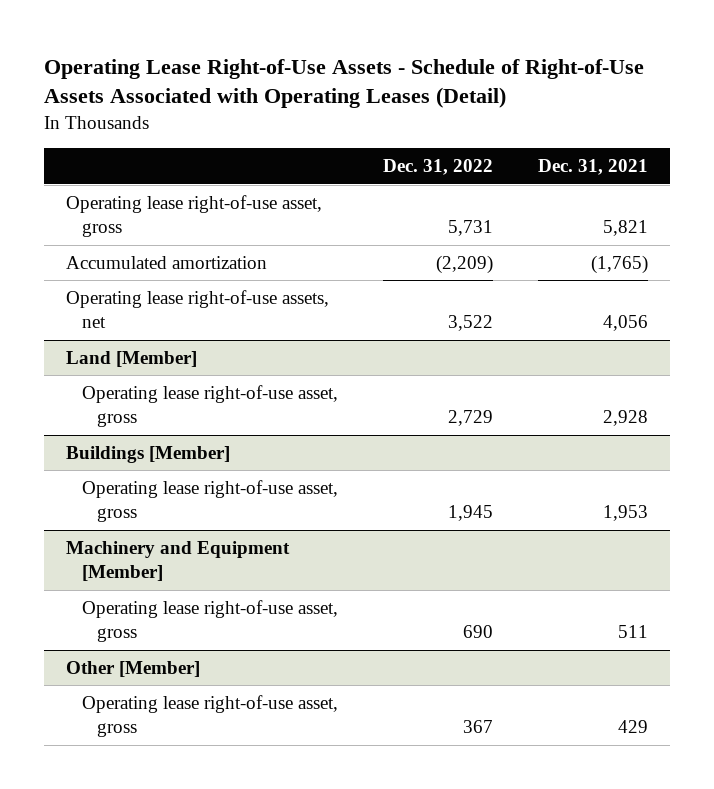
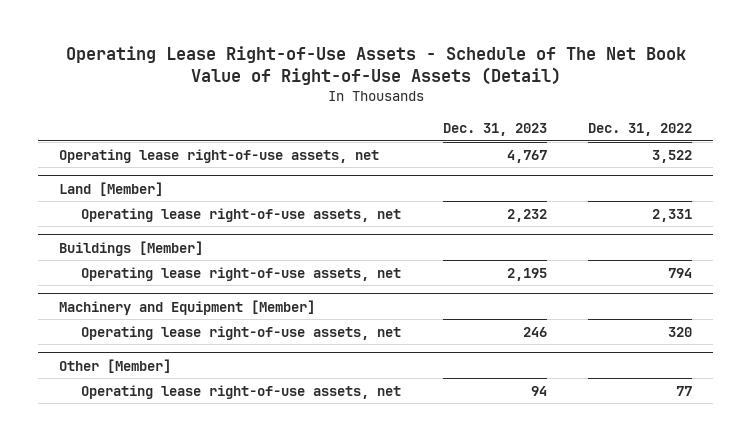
[43,58,644,109] Operating Lease Right-of-Use Assets - Schedule of Right-of-Use Assets Associated with Operating Leases (Detail) -> [65,46,686,86] Operating Lease Right-of-Use Assets - Schedule of The Net Book Value of Right-of-Use Assets (Detail)
[537,159,648,176] Dec. 31, 2021 -> none
none -> [442,123,547,137] Dec. 31, 2023
[66,194,323,238] Operating lease right-of-use asset, gross -> none
[66,255,268,269] Accumulated amortization -> none
[81,384,338,428] Operating lease right-of-use asset, gross -> [80,207,401,222] Operating lease right-of-use assets, net
[447,410,493,427] 2,729 -> [652,208,693,222] 2,331
[81,479,338,523] Operating lease right-of-use asset, gross -> [80,266,401,281] Operating lease right-of-use assets, net
[447,505,493,522] 1,945 -> [668,267,693,278] 794
[81,599,338,643] Operating lease right-of-use asset, gross -> [80,325,401,340] Operating lease right-of-use assets, net
[462,625,493,639] 690 -> [668,326,693,337] 320
[81,694,338,738] Operating lease right-of-use asset, gross -> [80,384,401,399] Operating lease right-of-use assets, net
[462,720,493,734] 367 -> [676,385,693,396] 77

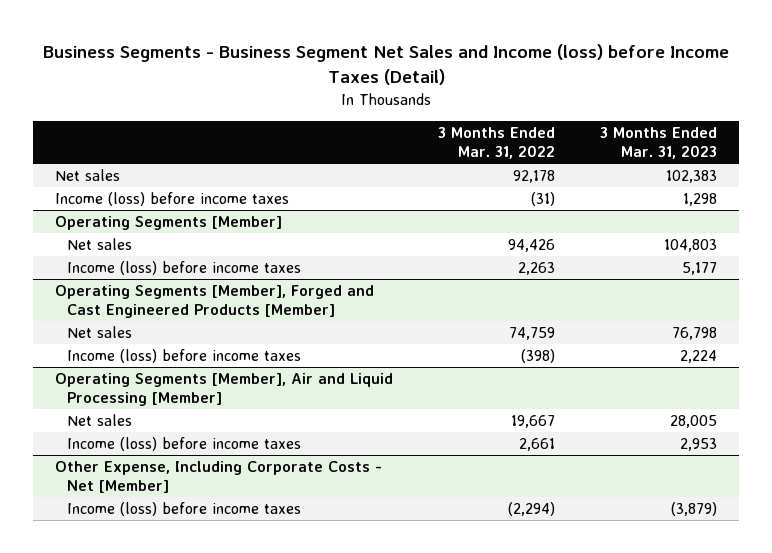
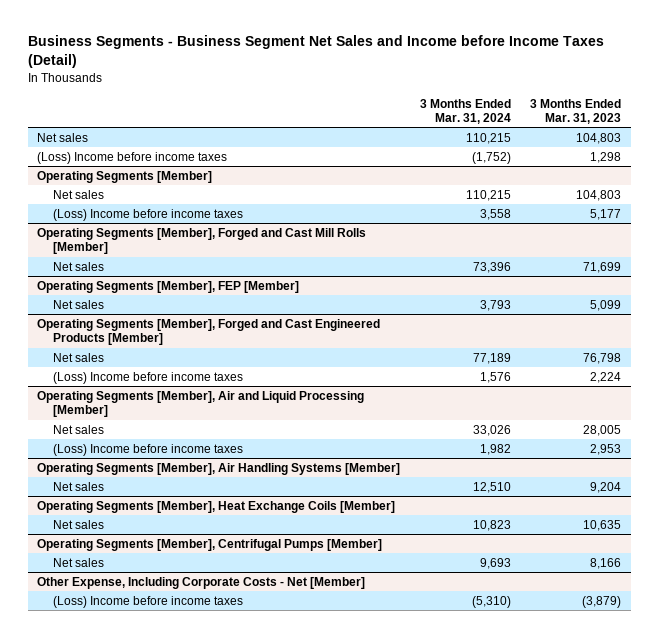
[43,44,730,86] Business Segments - Business Segment Net Sales and Income (loss) before Income Taxes (Detail) -> [27,35,604,69] Business Segments - Business Segment Net Sales and Income before Income Taxes (Detail)
[438,127,556,160] 3 Months Ended Mar. 31, 2022 -> none
none -> [419,98,511,125] 3 Months Ended Mar. 31, 2024
[665,170,717,184] 102,383 -> [575,132,621,144] 104,803
[55,192,290,207] Income (loss) before income taxes -> [37,151,228,164] (Loss) Income before income taxes
[66,261,301,276] Income (loss) before income taxes -> [52,208,243,221] (Loss) Income before income taxes
none -> [37,227,367,255] Operating Segments [Member], Forged and Cast Mill Rolls [Member]
none -> [52,261,104,271] Net sales
none -> [37,280,300,293] Operating Segments [Member], FEP [Member]
none -> [52,299,104,309] Net sales
[66,349,301,364] Income (loss) before income taxes -> [52,371,243,384] (Loss) Income before income taxes
[66,437,301,452] Income (loss) before income taxes -> [52,443,243,456] (Loss) Income before income taxes
none -> [37,462,401,475] Operating Segments [Member], Air Handling Systems [Member]
none -> [52,481,104,491] Net sales
none -> [37,500,396,513] Operating Segments [Member], Heat Exchange Coils [Member]
none -> [52,519,104,529] Net sales
none -> [37,538,383,551] Operating Segments [Member], Centrifugal Pumps [Member]
none -> [52,557,104,567] Net sales
[66,502,301,517] Income (loss) before income taxes -> [52,595,243,608] (Loss) Income before income taxes

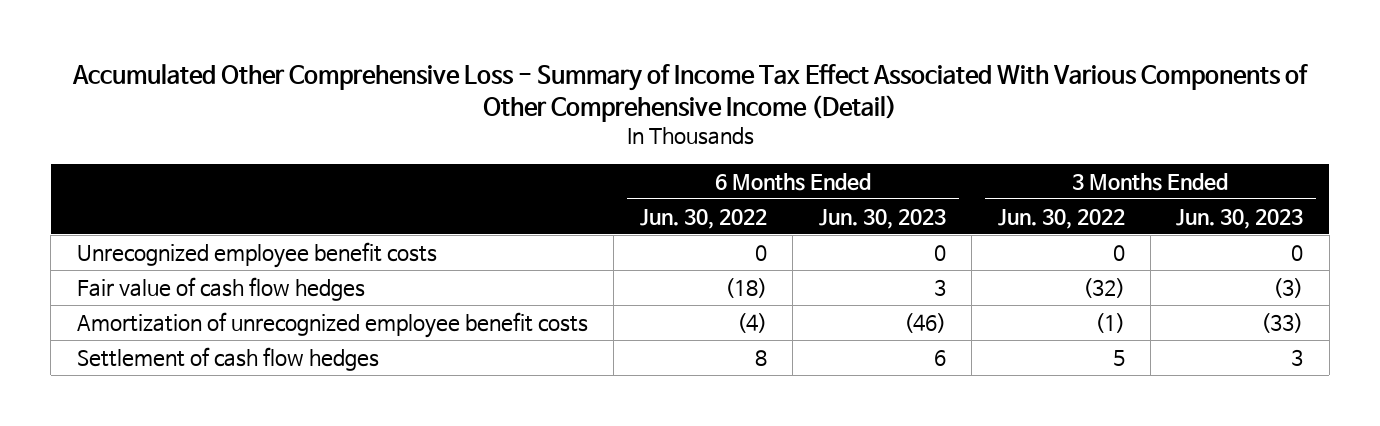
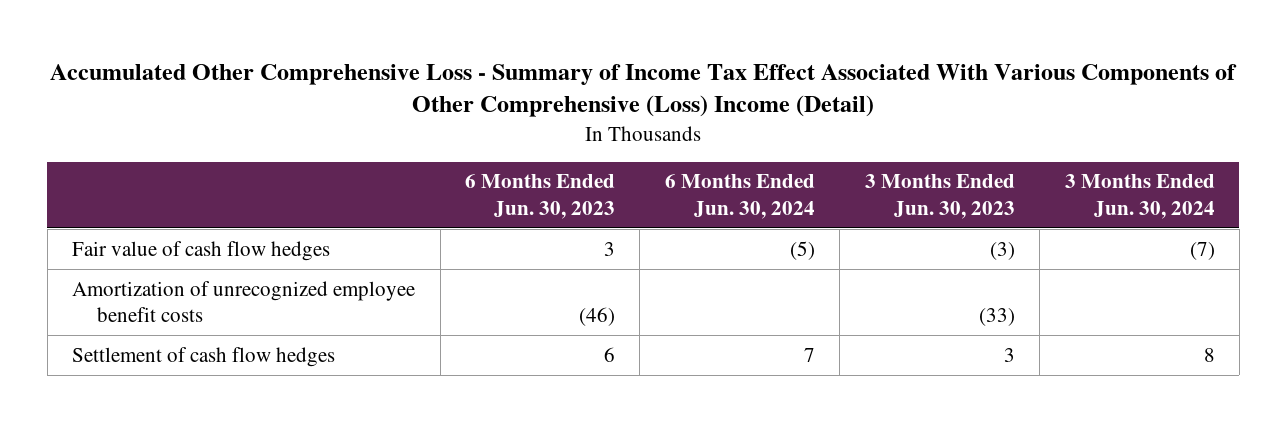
[72,64,1309,123] Accumulated Other Comprehensive Loss - Summary of Income Tax Effect Associated With Various Components of Other Comprehensive Income (Detail) -> [50,63,1238,118] Accumulated Other Comprehensive Loss - Summary of Income Tax Effect Associated With Various Components of Other Comprehensive (Loss) Income (Detail)
[639,208,767,229] Jun. 30, 2022 -> none
[997,208,1125,229] Jun. 30, 2022 -> none
none -> [664,174,815,219] 6 Months Ended Jun. 30, 2024
none -> [1064,174,1215,219] 3 Months Ended Jun. 30, 2024
[76,241,437,268] Unrecognized employee benefit costs -> none

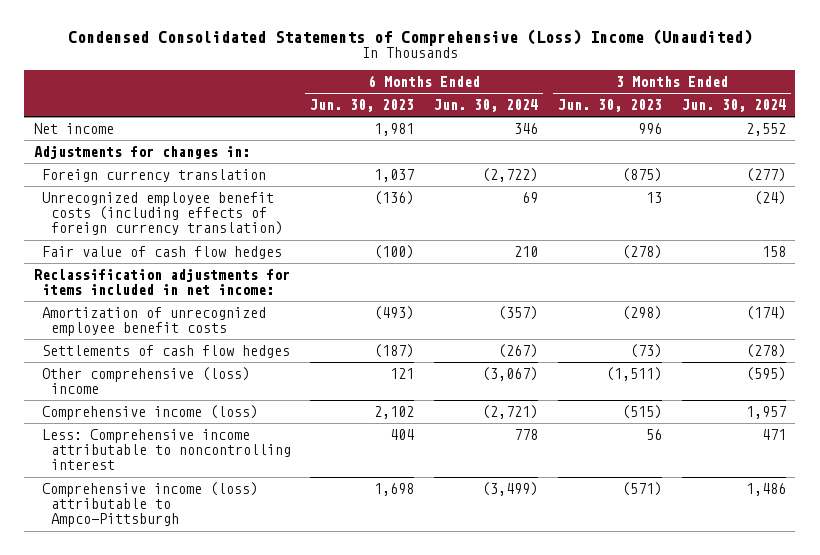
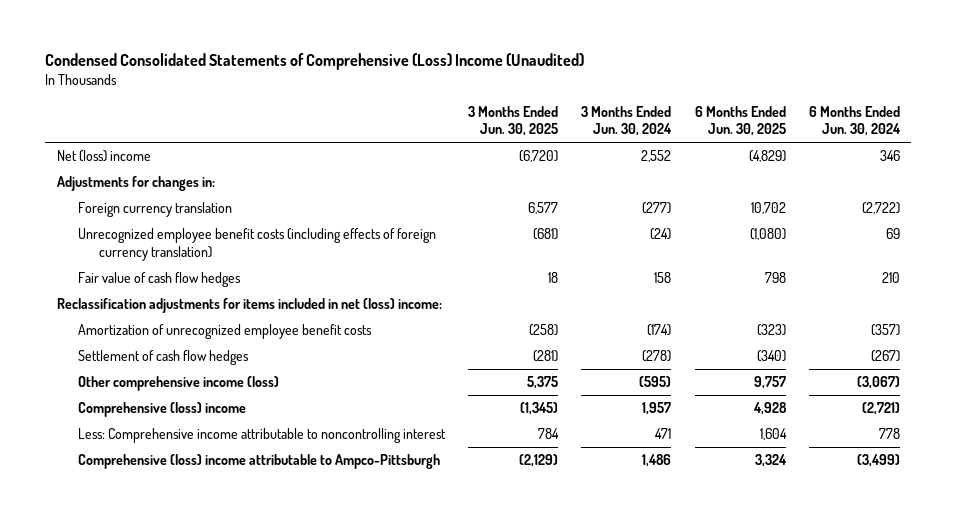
[310,99,415,113] Jun. 30, 2023 -> none
[557,99,662,113] Jun. 30, 2023 -> none
none -> [468,105,559,137] 3 Months Ended Jun. 30, 2025
none -> [694,105,786,137] 6 Months Ended Jun. 30, 2025
[34,122,115,134] Net income -> [56,149,151,162] Net (loss) income
[34,268,291,296] Reclassification adjustments for items included in net income: -> [56,297,442,313] Reclassification adjustments for items included in net (loss) income:
[42,344,291,358] Settlements of cash flow hedges -> [77,349,249,365] Settlement of cash flow hedges
[42,366,251,395] Other comprehensive (loss) income -> [77,375,279,391] Other comprehensive income (loss)
[42,404,259,420] Comprehensive income (loss) -> [77,401,246,417] Comprehensive (loss) income
[42,481,259,528] Comprehensive income (loss) attributable to Ampco-Pittsburgh -> [77,453,440,469] Comprehensive (loss) income attributable to Ampco-Pittsburgh

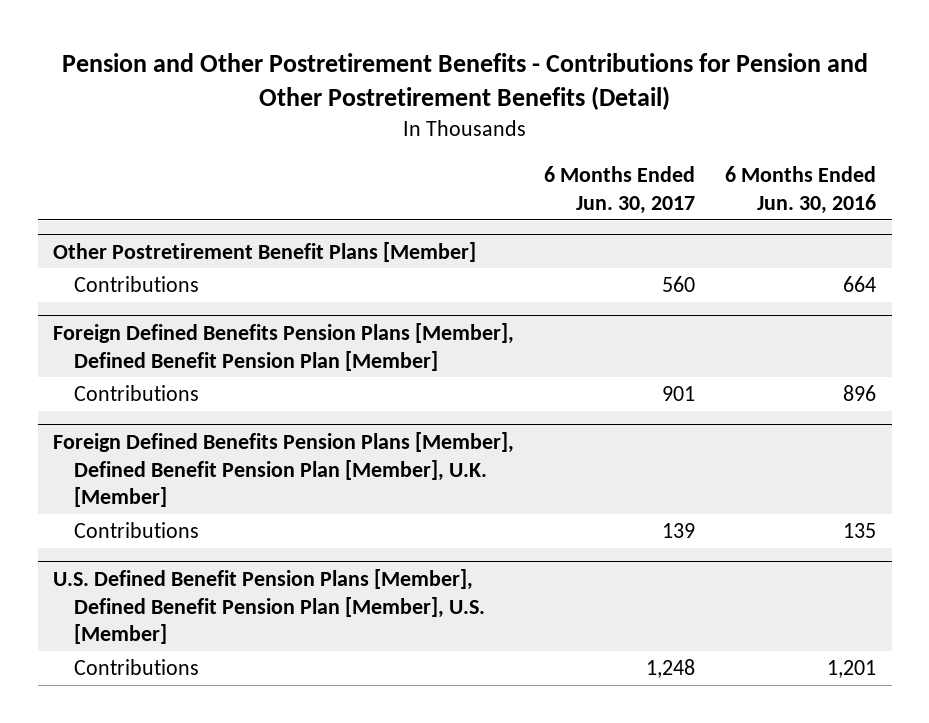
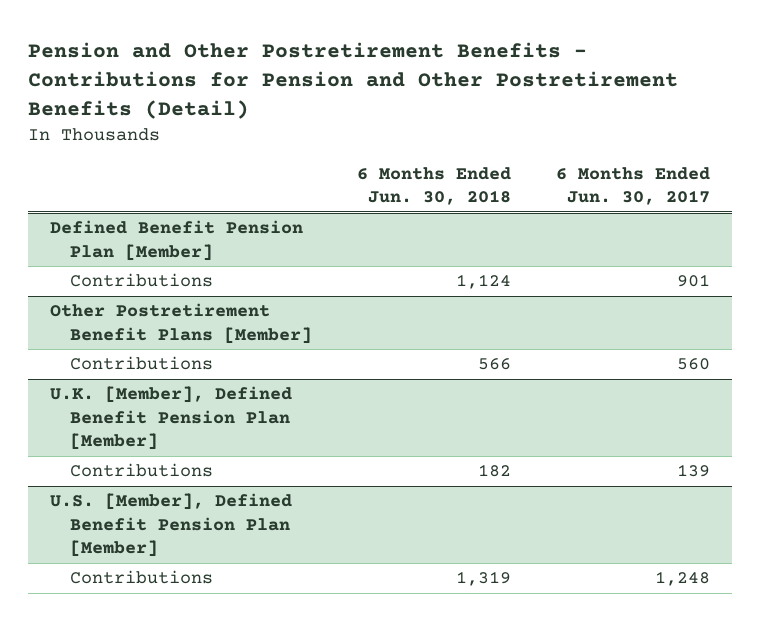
[725,166,877,215] 6 Months Ended Jun. 30, 2016 -> none
none -> [357,166,512,206] 6 Months Ended Jun. 30, 2018
none -> [50,220,304,261] Defined Benefit Pension Plan [Member]
none -> [70,273,214,288] Contributions
[52,322,514,371] Foreign Defined Benefits Pension Plans [Member], Defined Benefit Pension Plan [Member] -> none
[74,384,200,401] Contributions -> none
[52,431,514,508] Foreign Defined Benefits Pension Plans [Member], Defined Benefit Pension Plan [Member], U.K. [Member] -> [50,386,293,450] U.K. [Member], Defined Benefit Pension Plan [Member]
[52,568,486,645] U.S. Defined Benefit Pension Plans [Member], Defined Benefit Pension Plan [Member], U.S. [Member] -> [50,493,293,557] U.S. [Member], Defined Benefit Pension Plan [Member]

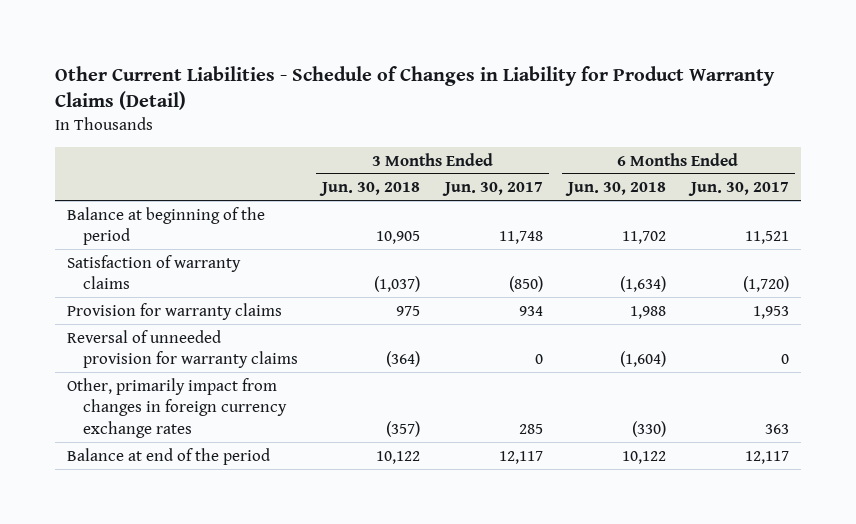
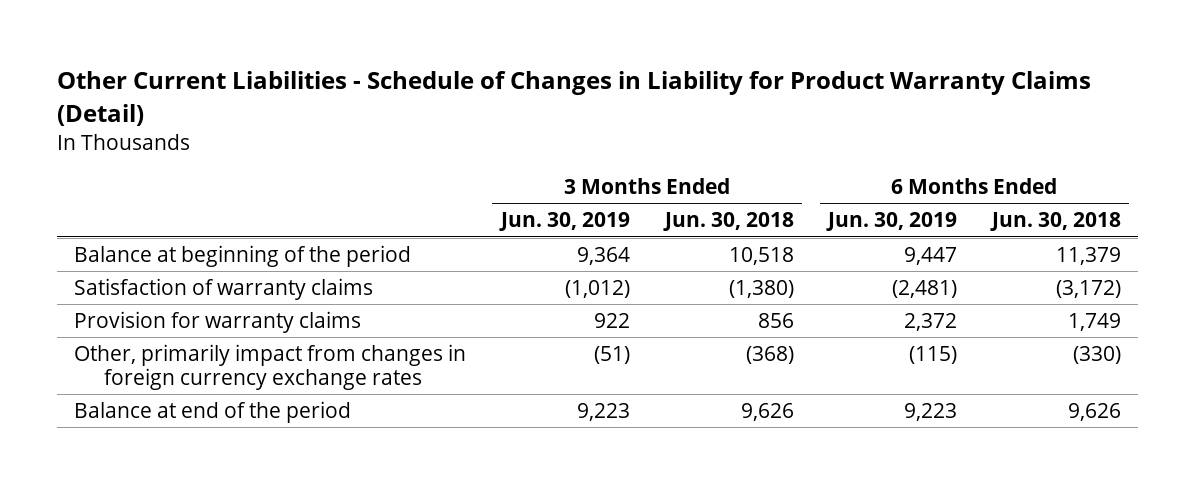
[442,182,544,197] Jun. 30, 2017 -> none
[687,182,789,197] Jun. 30, 2017 -> none
none -> [498,212,630,232] Jun. 30, 2019
none -> [826,212,958,232] Jun. 30, 2019
[66,329,298,369] Reversal of unneeded provision for warranty claims -> none
[376,231,421,245] 10,905 -> [728,246,794,265] 10,518
[621,231,666,245] 11,702 -> [1055,246,1121,265] 11,379
[374,276,421,293] (1,037) -> [728,279,794,298] (1,380)
[619,276,666,293] (1,634) -> [1055,279,1121,298] (3,172)
[396,305,421,316] 975 -> [757,312,794,328] 856
[629,305,666,319] 1,988 -> [1067,312,1121,331] 1,749
[386,420,421,437] (357) -> [745,345,794,364] (368)
[376,450,421,464] 10,122 -> [740,402,794,421] 9,626
[621,450,666,464] 10,122 -> [1067,402,1121,421] 9,626

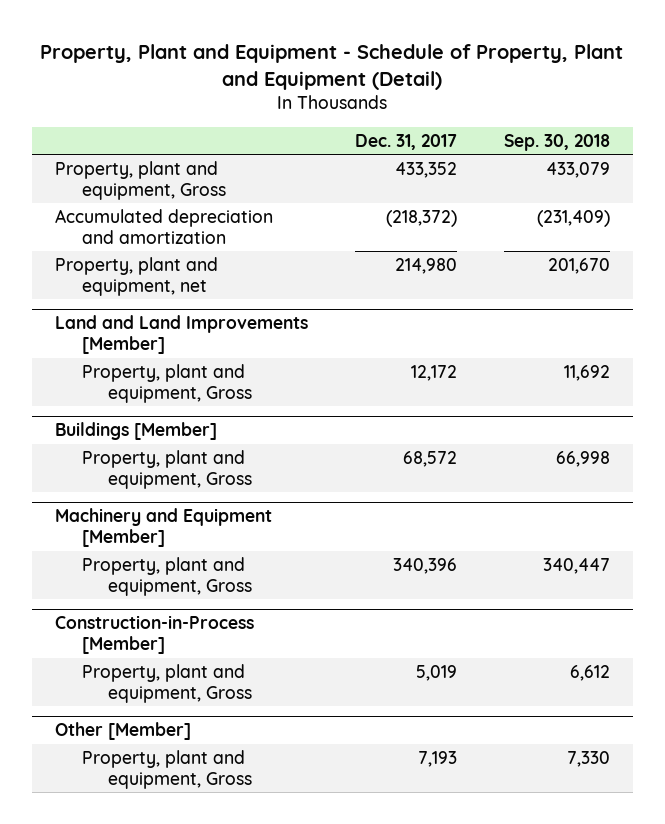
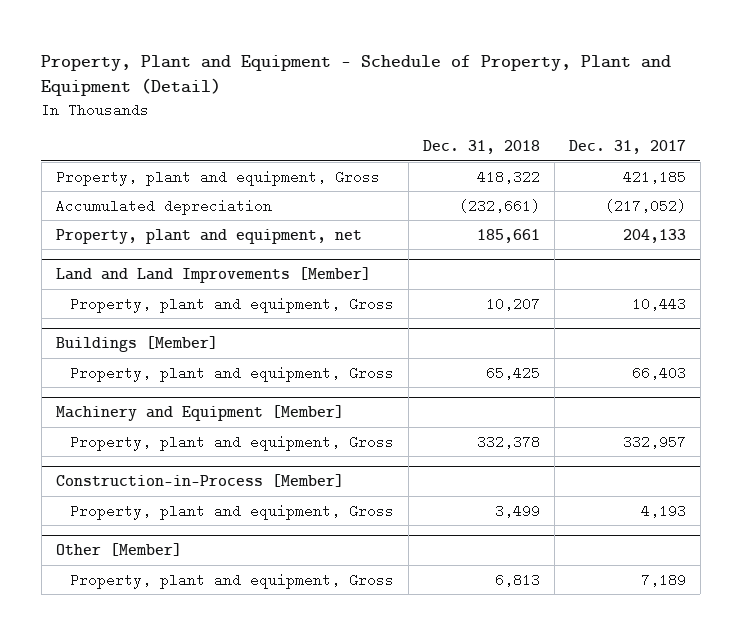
[503,133,610,151] Sep. 30, 2018 -> none
none -> [422,139,540,154] Dec. 31, 2018
[394,161,457,178] 433,352 -> [622,169,686,184] 421,185
[55,208,274,244] Accumulated depreciation and amortization -> [55,198,272,215] Accumulated depreciation
[385,209,457,227] (218,372) -> [604,198,686,213] (217,052)
[394,257,457,274] 214,980 -> [622,228,686,243] 204,133
[410,364,457,381] 12,172 -> [631,296,686,311] 10,443
[402,450,457,467] 68,572 -> [631,365,686,380] 66,403
[392,557,457,574] 340,396 -> [622,434,686,449] 332,957
[415,664,457,681] 5,019 -> [640,503,686,518] 4,193
[417,750,457,767] 7,193 -> [640,572,686,587] 7,189

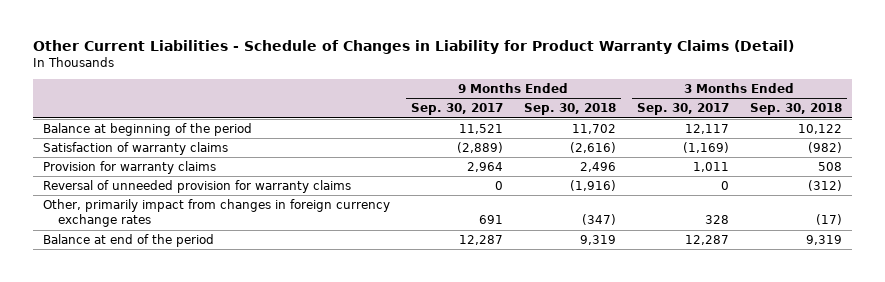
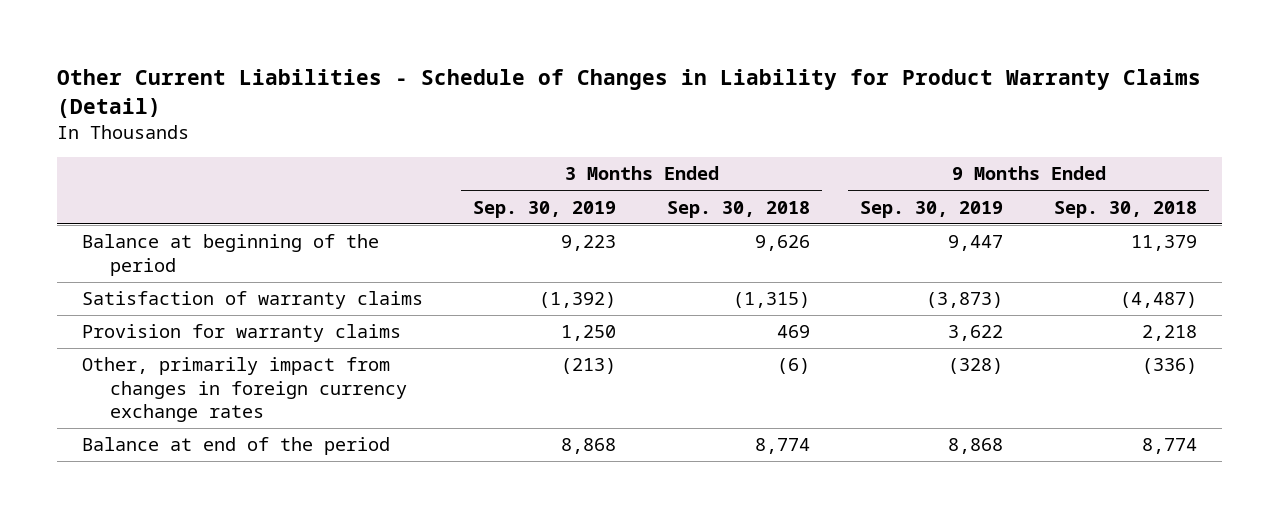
[410,103,503,116] Sep. 30, 2017 -> none
[636,103,729,116] Sep. 30, 2017 -> none
none -> [473,200,617,218] Sep. 30, 2019
none -> [860,200,1004,218] Sep. 30, 2019
[43,180,352,194] Reversal of unneeded provision for warranty claims -> none
[571,124,616,135] 11,702 -> [1130,235,1197,252] 11,379
[797,124,842,135] 10,122 -> [754,235,810,252] 9,626
[569,142,616,154] (2,616) -> [1119,292,1197,309] (4,487)
[807,142,842,154] (982) -> [732,292,810,309] (1,315)
[579,162,616,173] 2,496 -> [1141,325,1197,342] 2,218
[817,162,842,172] 508 -> [776,325,810,339] 469
[581,214,616,226] (347) -> [1141,358,1197,375] (336)
[815,214,842,226] (17) -> [776,358,810,375] (6)
[579,235,616,246] 9,319 -> [1141,438,1197,455] 8,774
[805,235,842,246] 9,319 -> [754,438,810,455] 8,774

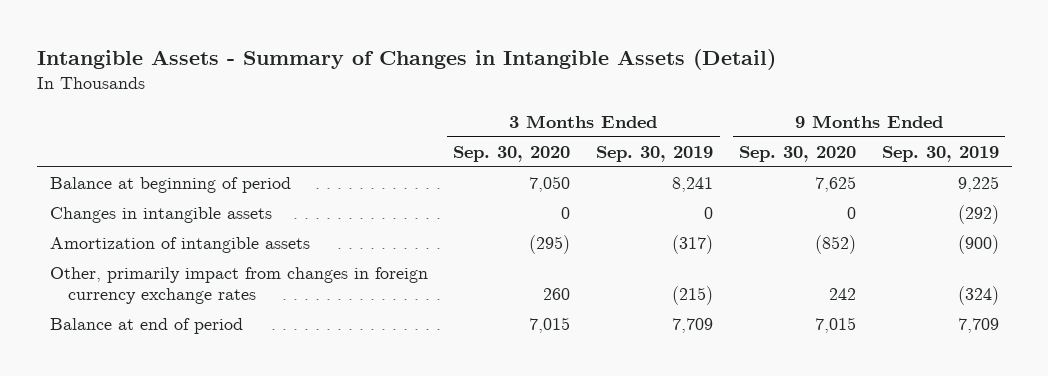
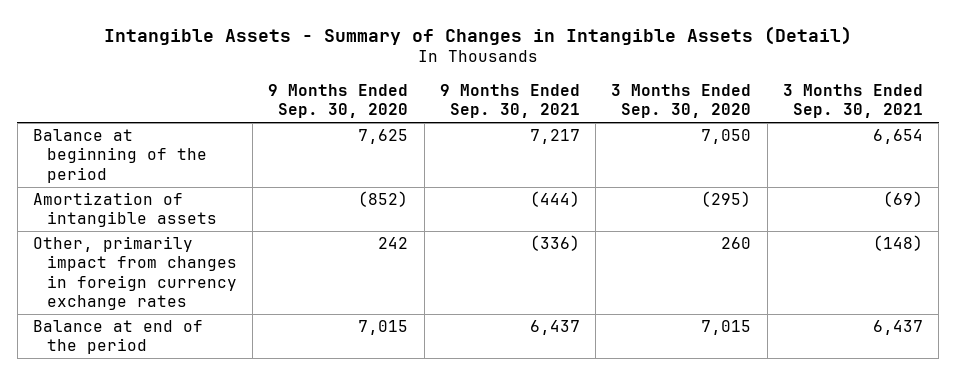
[596,145,714,162] Sep. 30, 2019 -> none
[881,145,999,162] Sep. 30, 2019 -> none
none -> [439,84,580,119] 9 Months Ended Sep. 30, 2021
none -> [783,84,924,119] 3 Months Ended Sep. 30, 2021
[49,207,272,224] Changes in intangible assets -> none
[49,177,291,194] Balance at beginning of period -> [33,129,207,183] Balance at beginning of the period
[49,318,243,335] Balance at end of period -> [33,320,204,355] Balance at end of the period

